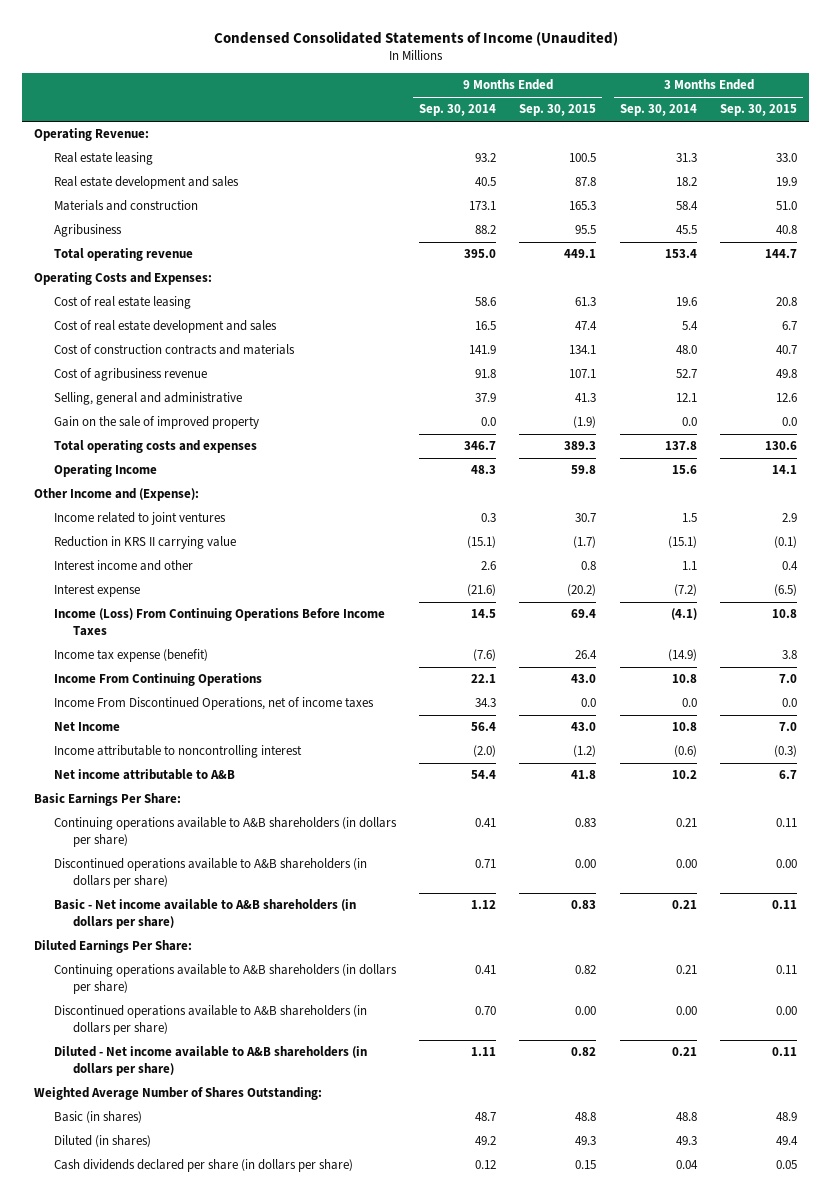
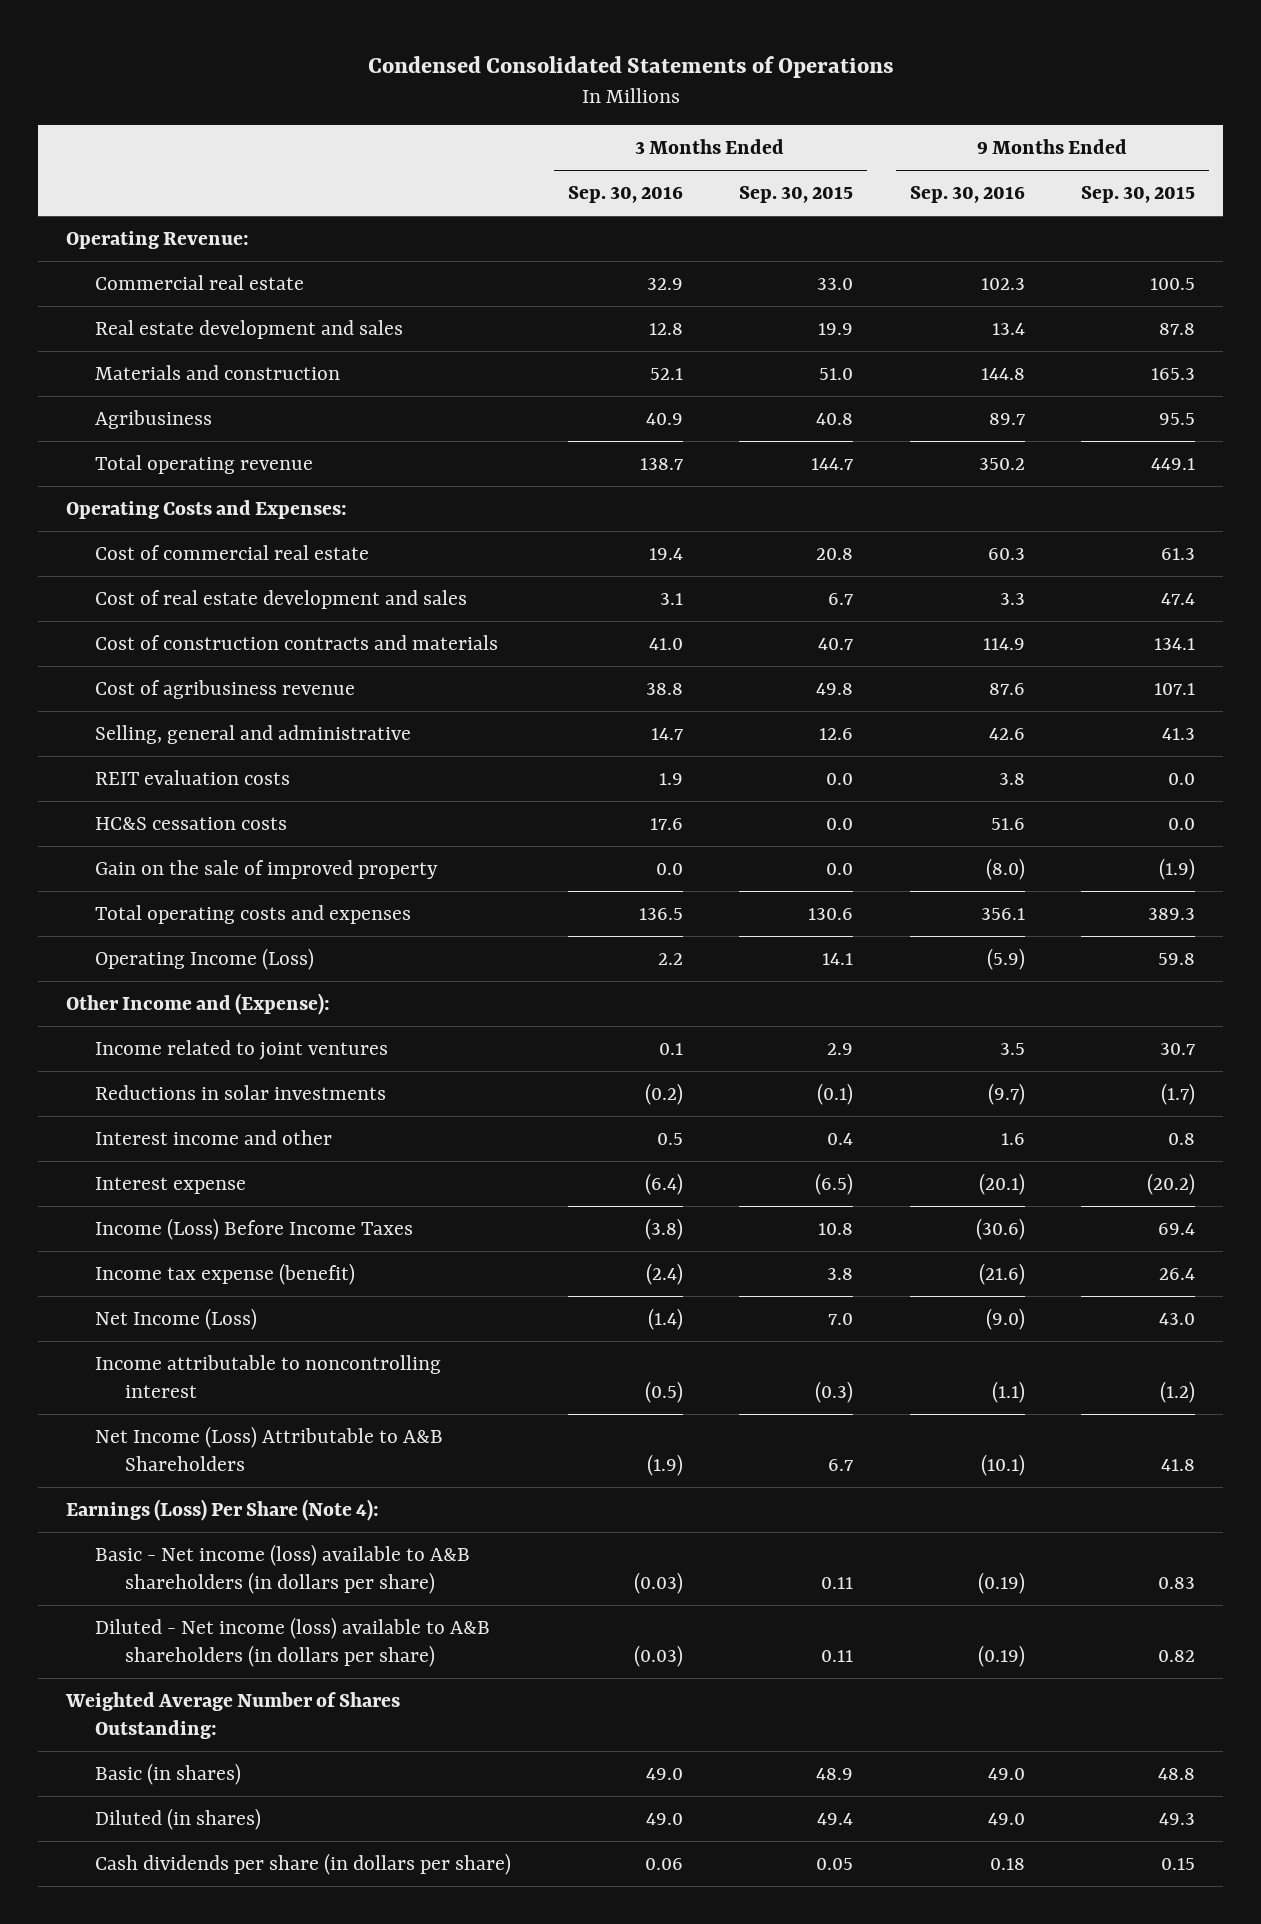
[213,30,618,46] Condensed Consolidated Statements of Income (Unaudited) -> [367,55,894,78] Condensed Consolidated Statements of Operations
[419,104,497,117] Sep. 30, 2014 -> none
[619,104,697,117] Sep. 30, 2014 -> none
none -> [567,186,683,204] Sep. 30, 2016
none -> [909,186,1025,204] Sep. 30, 2016
[53,152,153,166] Real estate leasing -> [95,274,305,290] Commercial real estate
[53,296,191,310] Cost of real estate leasing -> [95,544,370,560] Cost of commercial real estate
none -> [95,769,291,785] REIT evaluation costs
none -> [95,816,288,830] HC&S cessation costs
[53,464,157,478] Operating Income -> [95,947,315,970] Operating Income (Loss)
[53,536,236,550] Reduction in KRS II carrying value -> [95,1084,387,1100] Reductions in solar investments
[53,608,385,636] Income (Loss) From Continuing Operations Before Income Taxes -> [95,1217,414,1240] Income (Loss) Before Income Taxes
[53,673,262,687] Income From Continuing Operations -> none
[53,697,374,711] Income From Discontinued Operations, net of income taxes -> none
[53,722,120,732] Net Income -> [95,1307,258,1330] Net Income (Loss)
[33,793,181,807] Basic Earnings Per Share: -> none
[53,817,397,847] Continuing operations available to A&B shareholders (in dollars per share) -> none
[53,858,367,888] Discontinued operations available to A&B shareholders (in dollars per share) -> none
[33,940,192,954] Diluted Earnings Per Share: -> none
[53,964,397,994] Continuing operations available to A&B shareholders (in dollars per share) -> none
[53,1005,367,1035] Discontinued operations available to A&B shareholders (in dollars per share) -> none
[53,769,235,781] Net income attributable to A&B -> [95,1425,444,1472] Net Income (Loss) Attributable to A&B Shareholders
none -> [66,1498,380,1521] Earnings (Loss) Per Share (Note 4):
[53,899,356,929] Basic - Net income available to A&B shareholders (in dollars per share) -> [95,1543,471,1595] Basic - Net income (loss) available to A&B shareholders (in dollars per share)
[53,1046,367,1076] Diluted - Net income available to A&B shareholders (in dollars per share) -> [95,1616,491,1668] Diluted - Net income (loss) available to A&B shareholders (in dollars per share)
[53,1159,353,1173] Cash dividends declared per share (in dollars per share) -> [95,1852,512,1875] Cash dividends per share (in dollars per share)

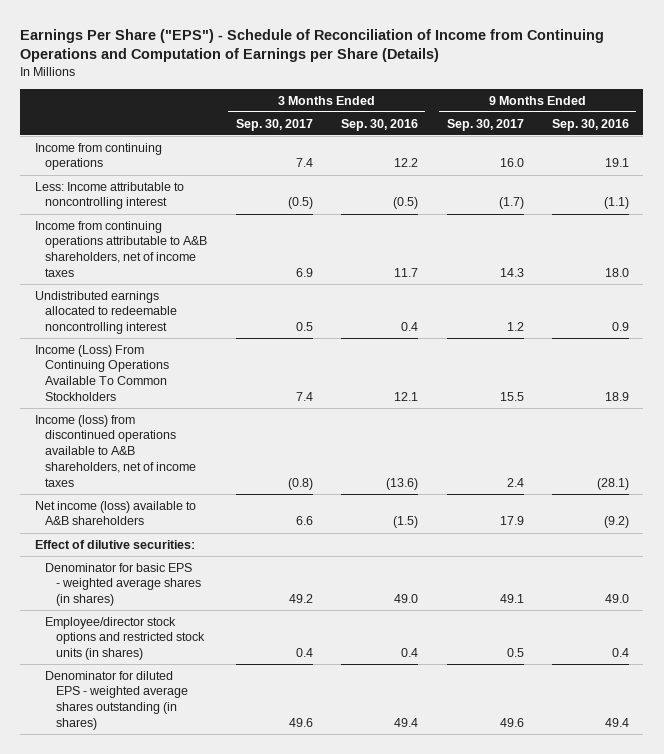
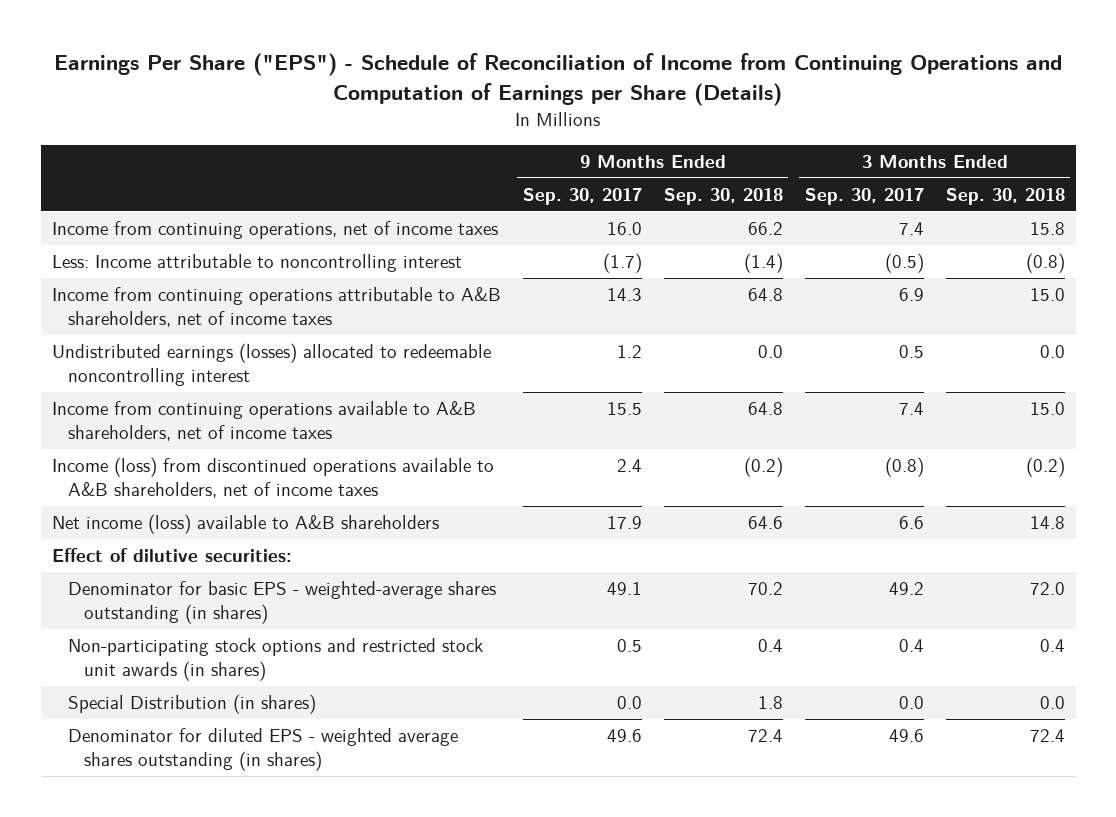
[341,118,419,131] Sep. 30, 2016 -> none
[552,118,630,131] Sep. 30, 2016 -> none
none -> [663,187,783,205] Sep. 30, 2018
none -> [945,187,1065,205] Sep. 30, 2018
[34,142,162,171] Income from continuing operations -> [51,221,498,240] Income from continuing operations, net of income taxes
[34,290,178,335] Undistributed earnings allocated to redeemable noncontrolling interest -> [51,343,491,387] Undistributed earnings (losses) allocated to redeemable noncontrolling interest
[34,344,170,401] Income (Loss) From Continuing Operations Available To Common Stockholders -> [51,401,476,442] Income from continuing operations available to A&B shareholders, net of income taxes
[45,562,201,607] Denominator for basic EPS - weighted average shares (in shares) -> [67,581,496,625] Denominator for basic EPS - weighted-average shares outstanding (in shares)
[45,616,205,661] Employee/director stock options and restricted stock units (in shares) -> [67,638,483,682] Non-participating stock options and restricted stock unit awards (in shares)
none -> [67,694,316,715] Special Distribution (in shares)

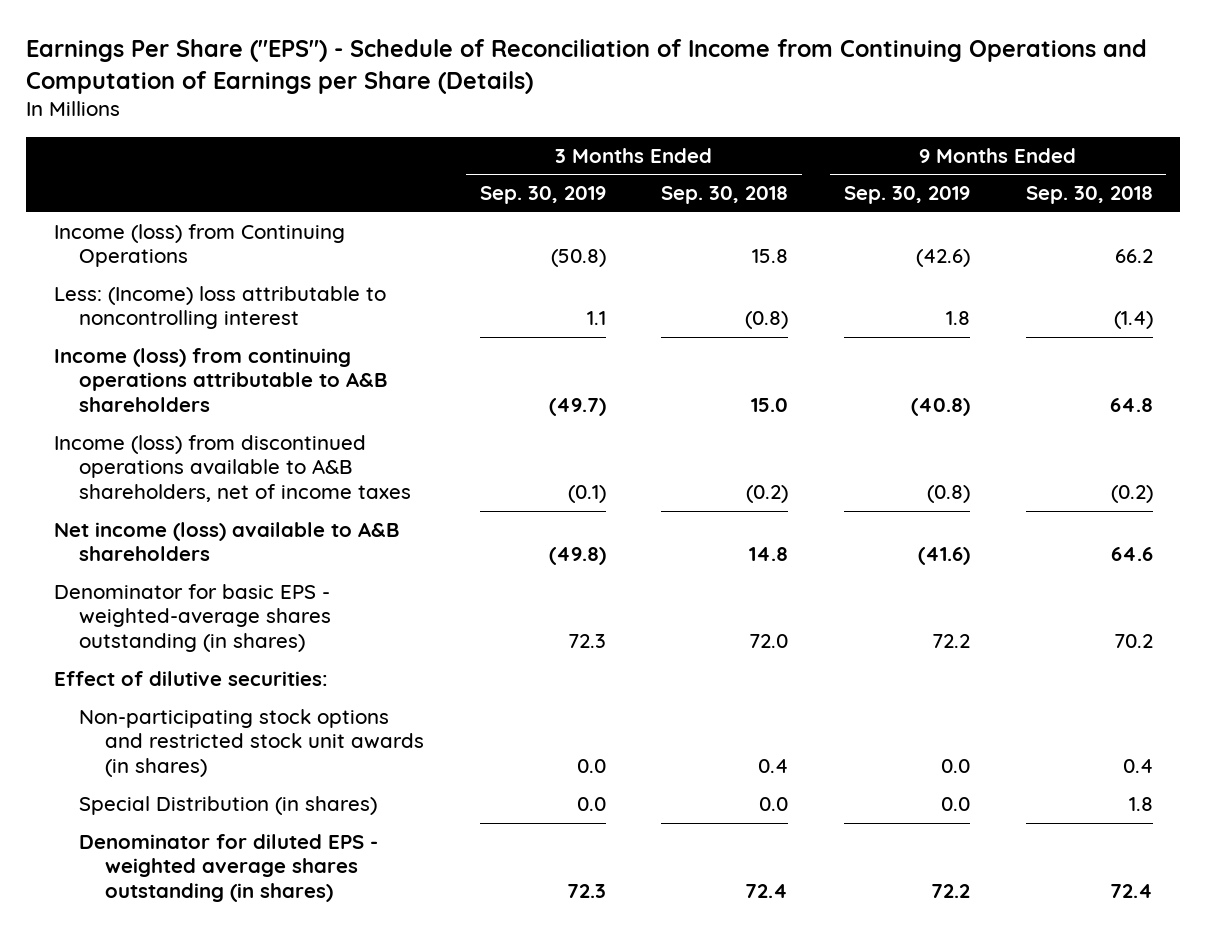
[522,187,642,205] Sep. 30, 2017 -> none
[804,187,924,205] Sep. 30, 2017 -> none
none -> [479,186,606,205] Sep. 30, 2019
none -> [843,186,970,205] Sep. 30, 2019
[51,343,491,387] Undistributed earnings (losses) allocated to redeemable noncontrolling interest -> none
[51,401,476,442] Income from continuing operations available to A&B shareholders, net of income taxes -> none
[51,221,498,240] Income from continuing operations, net of income taxes -> [53,223,345,268] Income (loss) from Continuing Operations
[51,254,462,273] Less: Income attributable to noncontrolling interest -> [53,285,386,330] Less: (Income) loss attributable to noncontrolling interest
[51,287,501,328] Income from continuing operations attributable to A&B shareholders, net of income taxes -> [53,347,388,412] Income (loss) from continuing operations attributable to A&B shareholders
[51,548,292,563] Effect of dilutive securities: -> [53,670,328,686] Effect of dilutive securities:

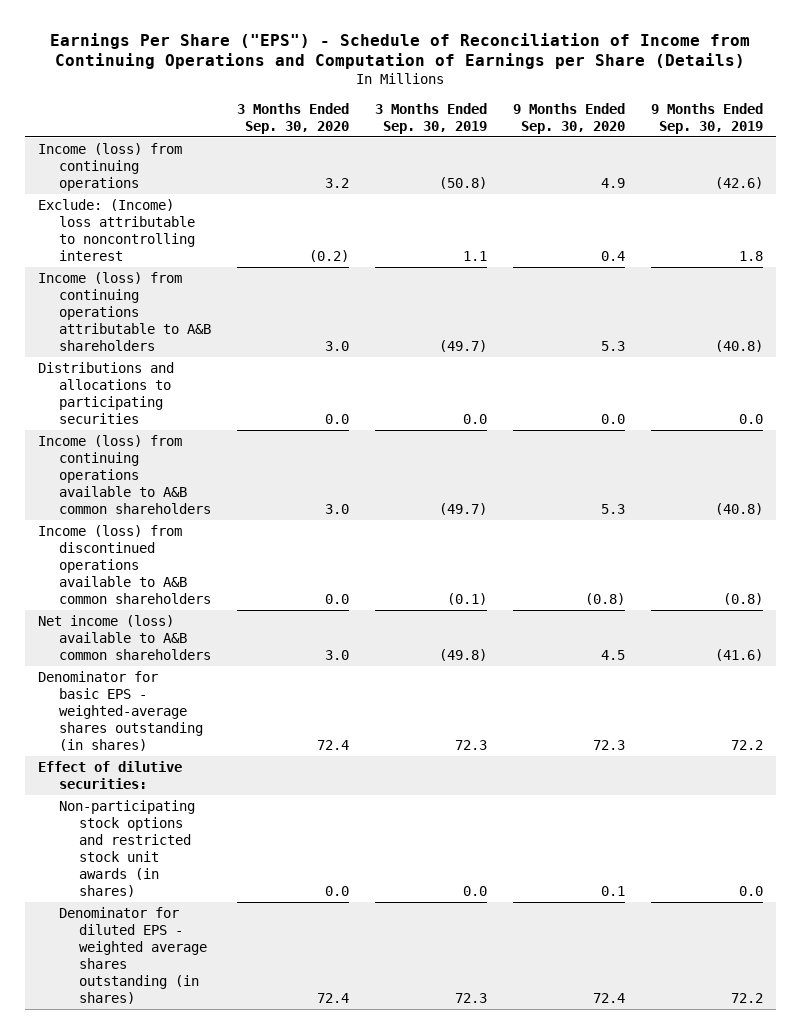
[661,186,789,205] Sep. 30, 2018 -> none
[1025,186,1153,205] Sep. 30, 2018 -> none
none -> [236,102,349,134] 3 Months Ended Sep. 30, 2020
none -> [512,102,625,134] 9 Months Ended Sep. 30, 2020
[53,223,345,268] Income (loss) from Continuing Operations -> [37,142,182,191] Income (loss) from continuing operations
[53,285,386,330] Less: (Income) loss attributable to noncontrolling interest -> [37,198,195,262] Exclude: (Income) loss attributable to noncontrolling interest
none -> [37,361,174,425] Distributions and allocations to participating securities
none -> [37,434,211,515] Income (loss) from continuing operations available to A&B common shareholders
[53,434,412,502] Income (loss) from discontinued operations available to A&B shareholders, net of income taxes -> [37,524,211,605] Income (loss) from discontinued operations available to A&B common shareholders
[53,521,399,562] Net income (loss) available to A&B shareholders -> [37,614,211,660] Net income (loss) available to A&B common shareholders
[79,795,378,815] Special Distribution (in shares) -> none

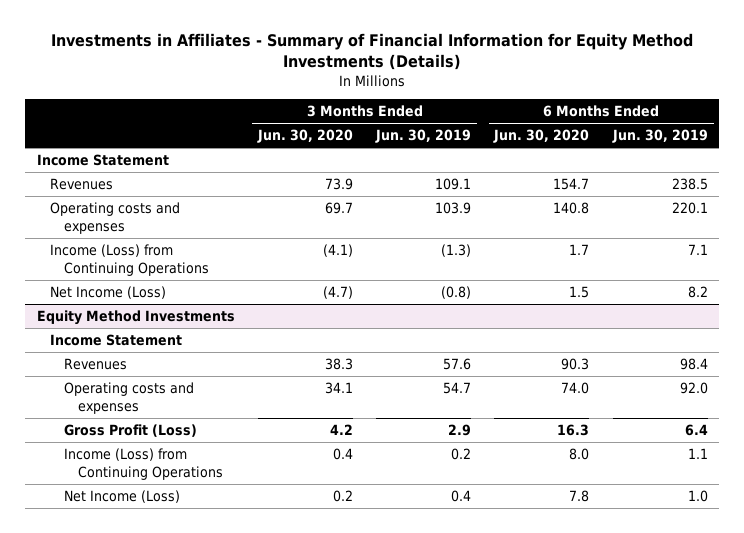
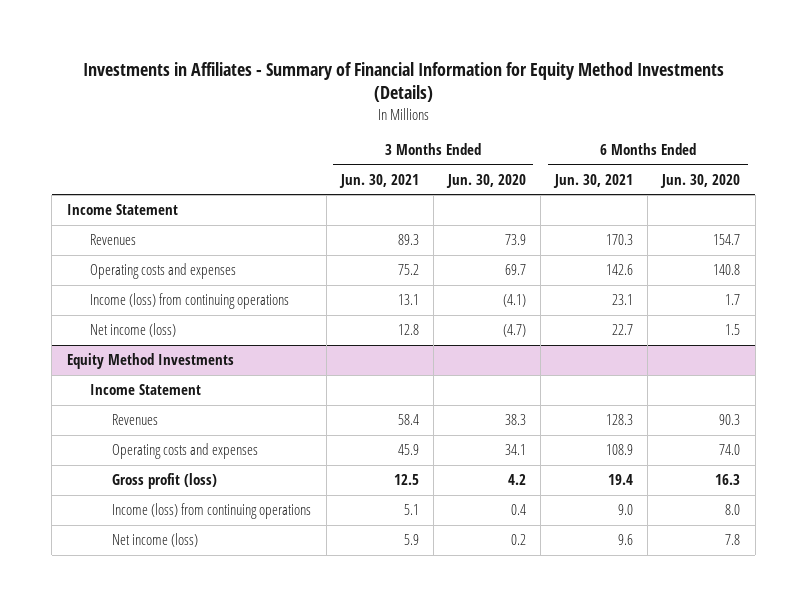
[375,129,472,144] Jun. 30, 2019 -> none
[611,129,708,144] Jun. 30, 2019 -> none
none -> [338,173,419,188] Jun. 30, 2021
none -> [553,173,634,188] Jun. 30, 2021
[50,243,210,276] Income (Loss) from Continuing Operations -> [89,293,289,310] Income (loss) from continuing operations
[50,285,167,299] Net Income (Loss) -> [89,323,176,338] Net income (loss)
[64,423,198,437] Gross Profit (Loss) -> [112,473,218,490] Gross profit (loss)
[64,447,223,480] Income (Loss) from Continuing Operations -> [112,503,312,520] Income (loss) from continuing operations
[64,489,181,503] Net Income (Loss) -> [112,533,199,548] Net income (loss)

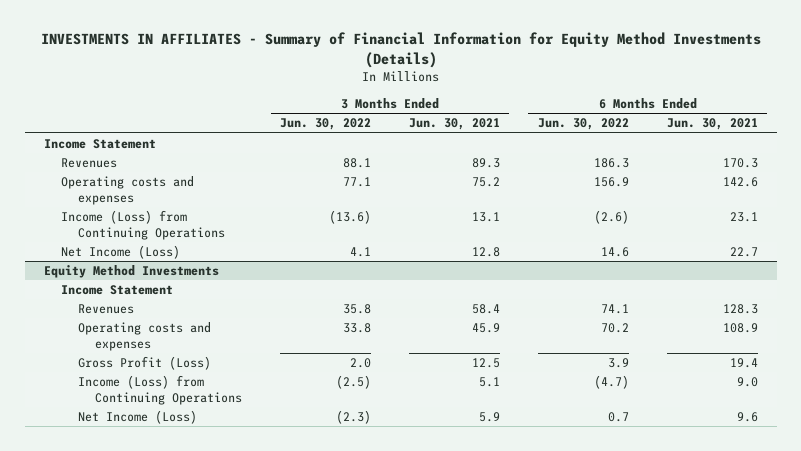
[82,61,724,103] Investments in Affiliates - Summary of Financial Information for Equity Method Investments (Details) -> [40,32,761,69] INVESTMENTS IN AFFILIATES - Summary of Financial Information for Equity Method Investments (Details)
[445,173,526,188] Jun. 30, 2020 -> none
[660,173,741,188] Jun. 30, 2020 -> none
none -> [280,118,372,131] Jun. 30, 2022
none -> [537,118,629,131] Jun. 30, 2022
[89,293,289,310] Income (loss) from continuing operations -> [60,210,226,240] Income (Loss) from Continuing Operations
[89,323,176,338] Net income (loss) -> [60,245,180,260] Net Income (Loss)
[112,473,218,490] Gross profit (loss) -> [78,356,212,371] Gross Profit (Loss)
[112,503,312,520] Income (loss) from continuing operations -> [78,375,243,405] Income (Loss) from Continuing Operations
[112,533,199,548] Net income (loss) -> [78,410,198,425] Net Income (Loss)

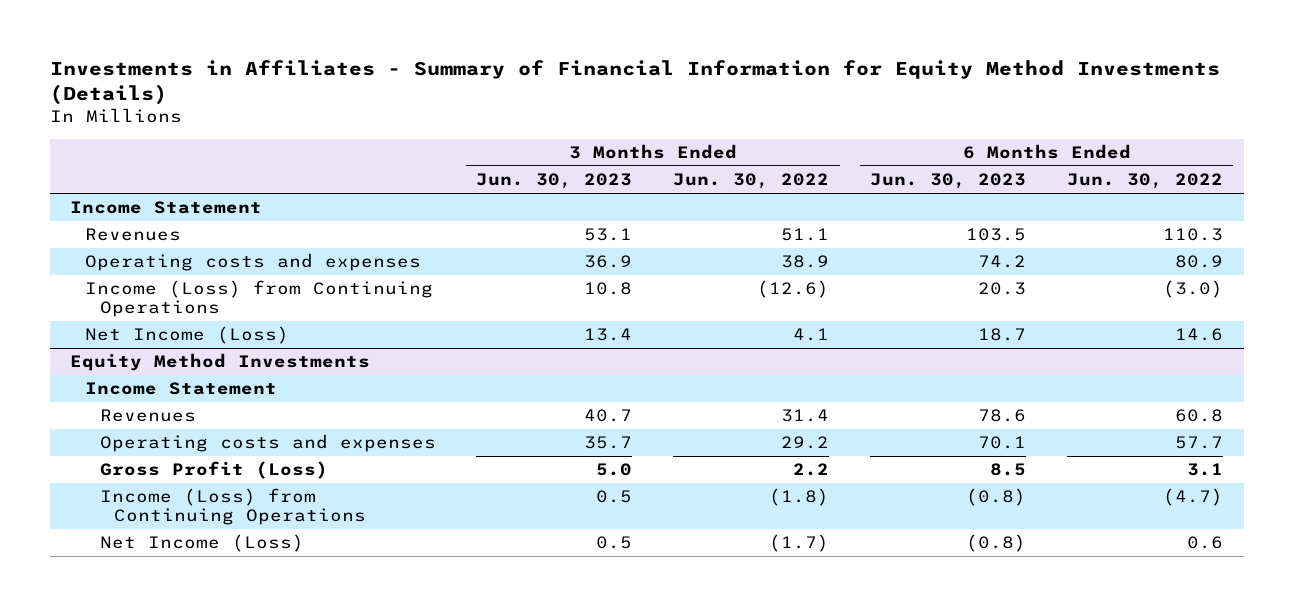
[40,32,761,69] INVESTMENTS IN AFFILIATES - Summary of Financial Information for Equity Method Investments (Details) -> [49,60,1220,106] Investments in Affiliates - Summary of Financial Information for Equity Method Investments (Details)
[409,118,501,131] Jun. 30, 2021 -> none
[666,118,758,131] Jun. 30, 2021 -> none
none -> [476,173,633,190] Jun. 30, 2023
none -> [870,173,1027,190] Jun. 30, 2023
[343,158,372,169] 88.1 -> [781,228,830,242] 51.1
[593,158,629,169] 186.3 -> [1163,228,1224,242] 110.3
[343,177,372,188] 77.1 -> [781,255,830,269] 38.9
[593,177,629,188] 156.9 -> [1175,255,1224,269] 80.9
[329,210,372,225] (13.6) -> [757,280,830,299] (12.6)
[593,210,629,225] (2.6) -> [1163,280,1224,299] (3.0)
[343,304,372,315] 35.8 -> [781,409,830,423] 31.4
[600,304,629,315] 74.1 -> [1175,409,1224,423] 60.8
[343,323,372,334] 33.8 -> [781,436,830,450] 29.2
[600,323,629,334] 70.2 -> [1175,436,1224,450] 57.7
[350,358,372,369] 2.0 -> [793,463,830,477] 2.2
[607,358,629,369] 3.9 -> [1187,463,1224,477] 3.1
[336,375,372,390] (2.5) -> [769,488,830,507] (1.8)
[336,410,372,425] (2.3) -> [769,534,830,553] (1.7)
[607,412,629,423] 0.7 -> [1187,536,1224,550] 0.6

